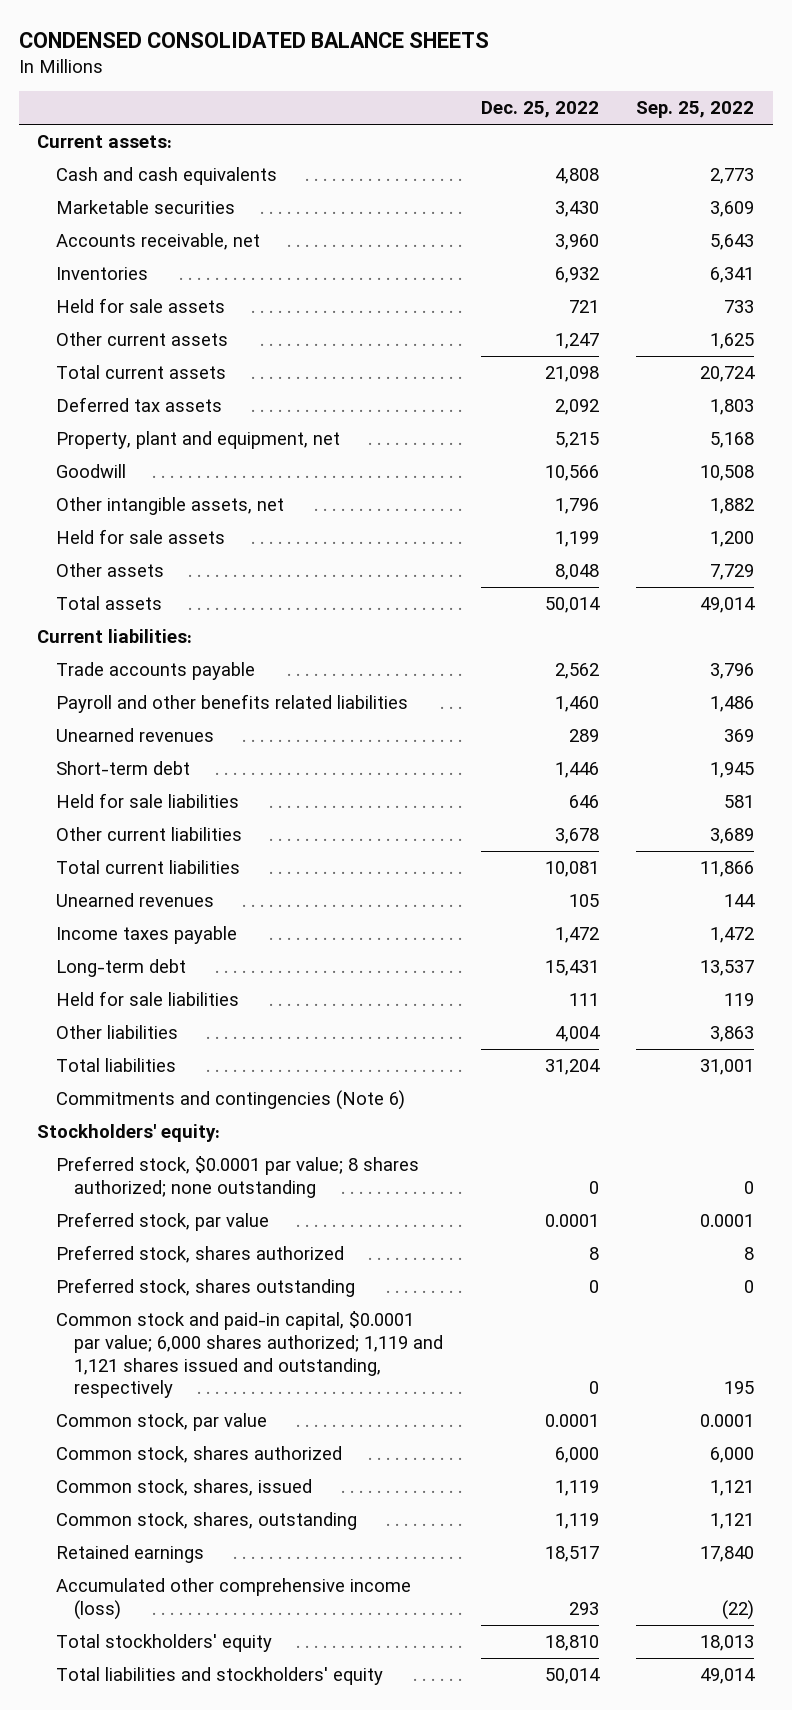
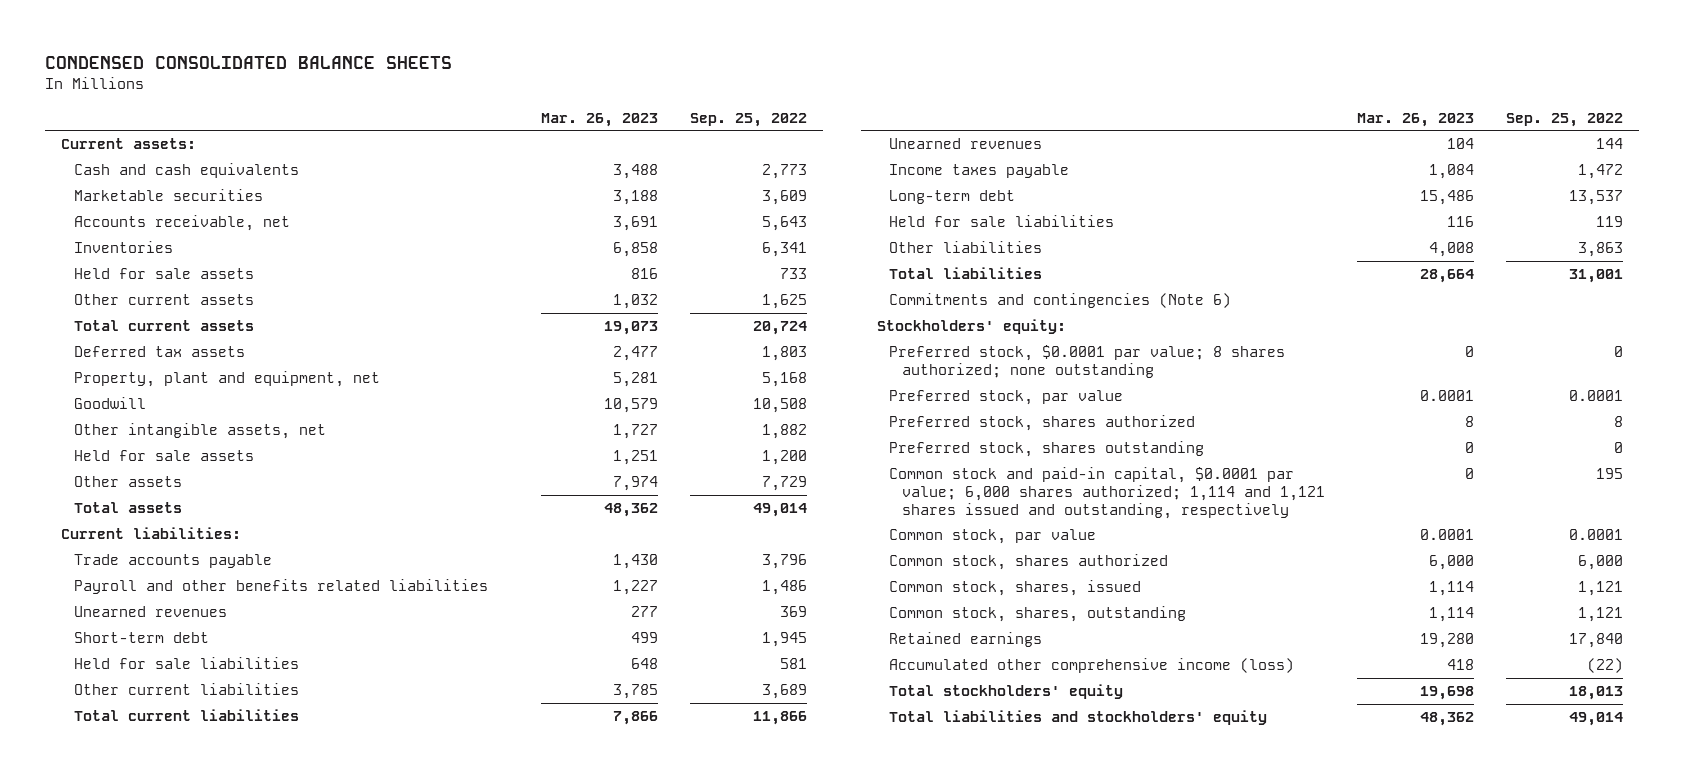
[480,101,599,119] Dec. 25, 2022 -> none
none -> [541,112,659,127] Mar. 26, 2023
[55,1311,444,1399] Common stock and paid-in capital, $0.0001 par value; 6,000 shares authorized; 1,119 and 1,121 shares issued and outstanding, respectively -> [889,467,1325,519] Common stock and paid-in capital, $0.0001 par value; 6,000 shares authorized; 1,114 and 1,121 shares issued and outstanding, respectively

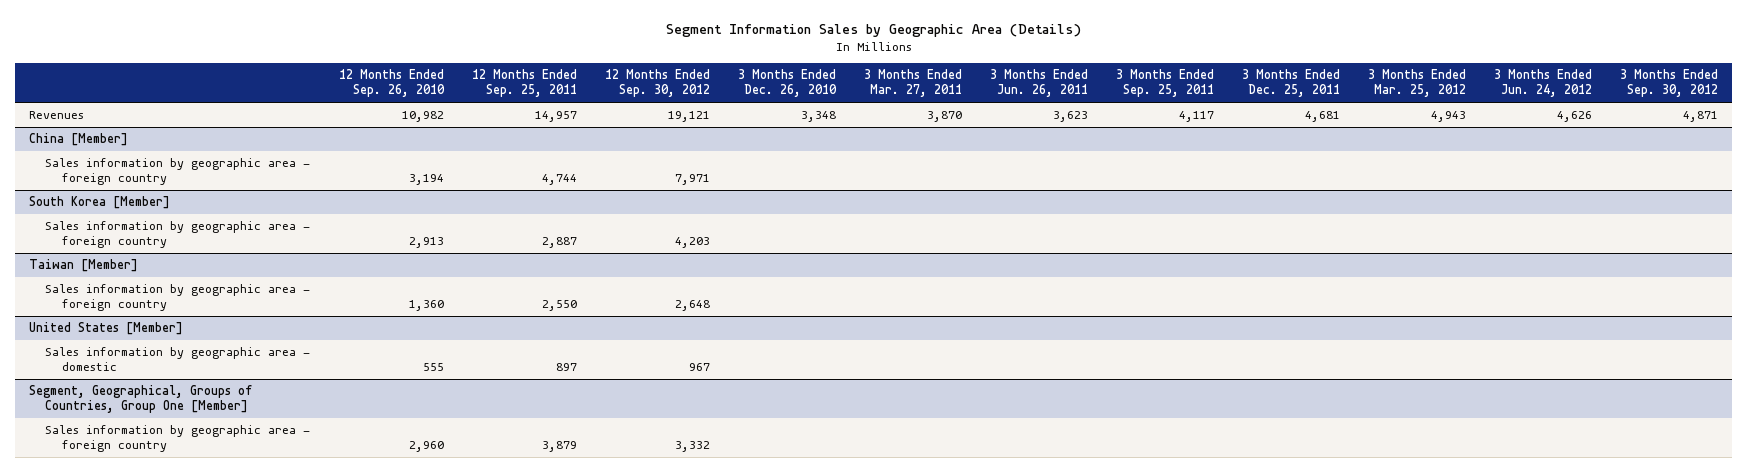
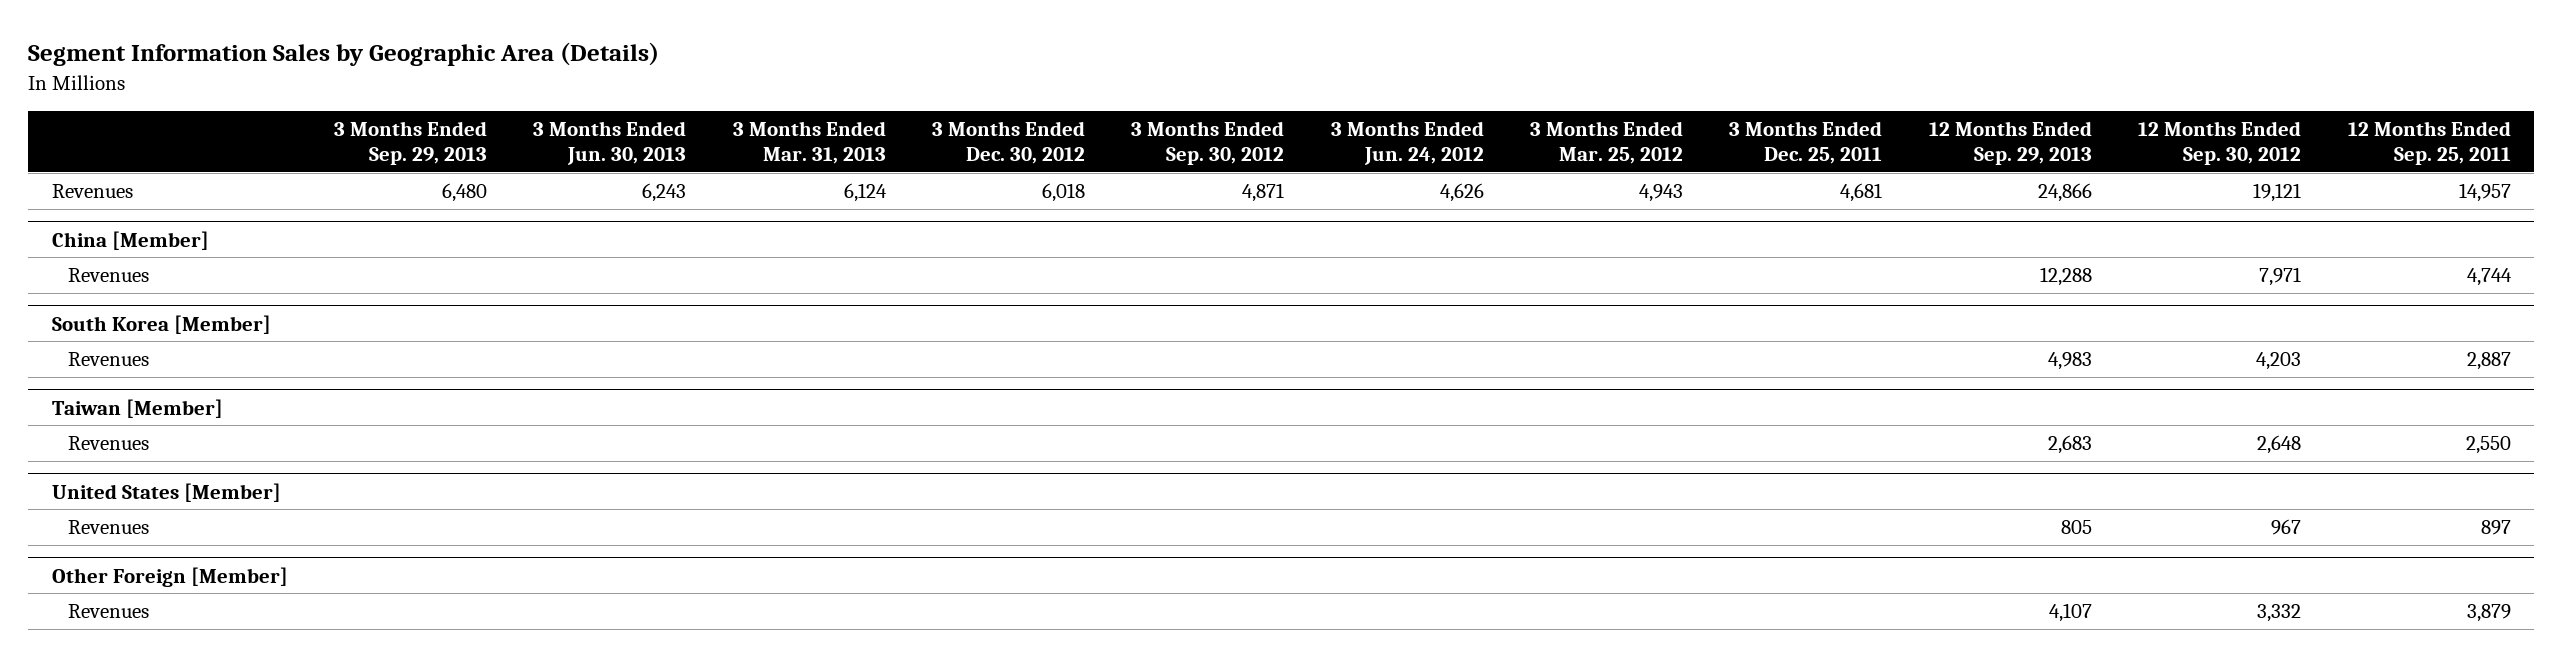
[338,69,445,98] 12 Months Ended Sep. 26, 2010 -> none
[737,69,837,98] 3 Months Ended Dec. 26, 2010 -> none
[863,69,962,98] 3 Months Ended Mar. 27, 2011 -> none
[989,69,1088,98] 3 Months Ended Jun. 26, 2011 -> none
[1115,69,1214,98] 3 Months Ended Sep. 25, 2011 -> none
none -> [333,121,487,166] 3 Months Ended Sep. 29, 2013
none -> [533,121,687,166] 3 Months Ended Jun. 30, 2013
none -> [732,121,886,165] 3 Months Ended Mar. 31, 2013
none -> [932,121,1086,165] 3 Months Ended Dec. 30, 2012
none -> [1928,121,2092,166] 12 Months Ended Sep. 29, 2013
[45,158,311,186] Sales information by geographic area - foreign country -> [68,268,150,283] Revenues
[45,221,311,249] Sales information by geographic area - foreign country -> [68,352,150,367] Revenues
[45,284,311,312] Sales information by geographic area - foreign country -> [68,436,150,451] Revenues
[29,385,253,414] Segment, Geographical, Groups of Countries, Group One [Member] -> none
[45,347,311,372] Sales information by geographic area - domestic -> [68,520,150,535] Revenues
none -> [51,566,288,587] Other Foreign [Member]
[45,425,311,453] Sales information by geographic area - foreign country -> [68,604,150,619] Revenues

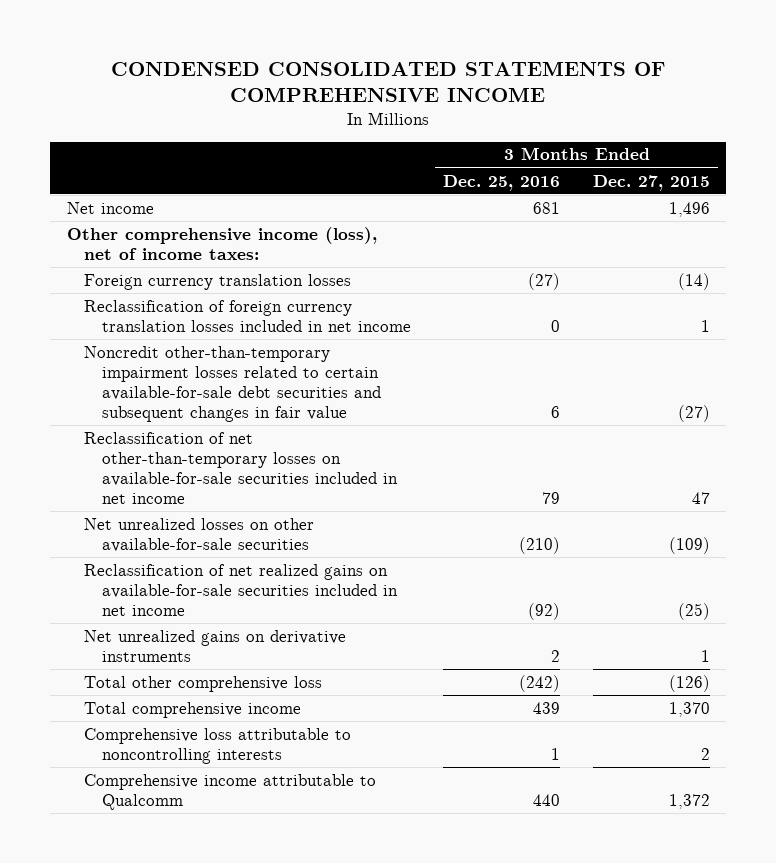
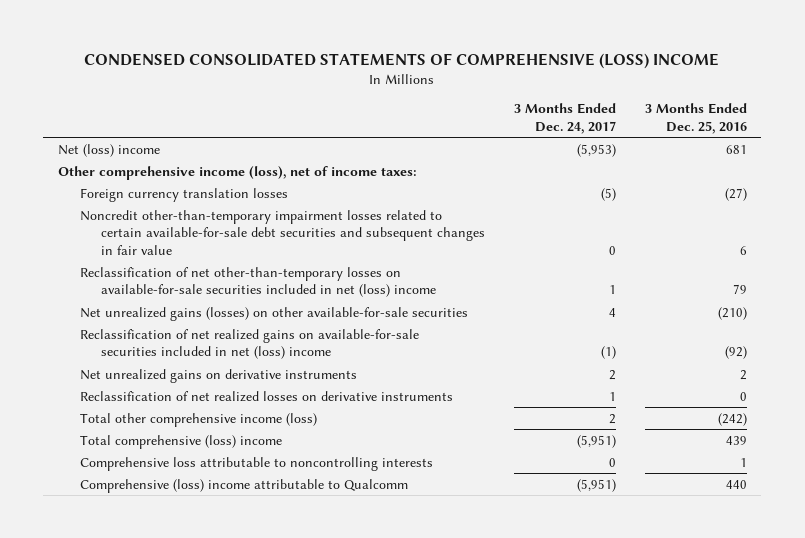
[111,61,666,103] CONDENSED CONSOLIDATED STATEMENTS OF COMPREHENSIVE INCOME -> [84,53,720,70] CONDENSED CONSOLIDATED STATEMENTS OF COMPREHENSIVE (LOSS) INCOME
[592,174,710,191] Dec. 27, 2015 -> none
none -> [514,103,617,134] 3 Months Ended Dec. 24, 2017
[66,201,154,214] Net income -> [57,143,160,157] Net (loss) income
[84,299,411,332] Reclassification of foreign currency translation losses included in net income -> none
[84,431,398,504] Reclassification of net other-than-temporary losses on available-for-sale securities included in net income -> [79,266,437,298] Reclassification of net other-than-temporary losses on available-for-sale securities included in net (loss) income
[84,517,315,552] Net unrealized losses on other available-for-sale securities -> [79,306,468,321] Net unrealized gains (losses) on other available-for-sale securities
[84,563,398,616] Reclassification of net realized gains on available-for-sale securities included in net income -> [79,328,419,360] Reclassification of net realized gains on available-for-sale securities included in net (loss) income
none -> [79,390,453,402] Reclassification of net realized losses on derivative instruments
[84,675,323,692] Total other comprehensive loss -> [79,412,317,427] Total other comprehensive income (loss)
[84,701,302,718] Total comprehensive income -> [79,434,282,449] Total comprehensive (loss) income
[84,773,377,810] Comprehensive income attributable to Qualcomm -> [79,478,408,493] Comprehensive (loss) income attributable to Qualcomm

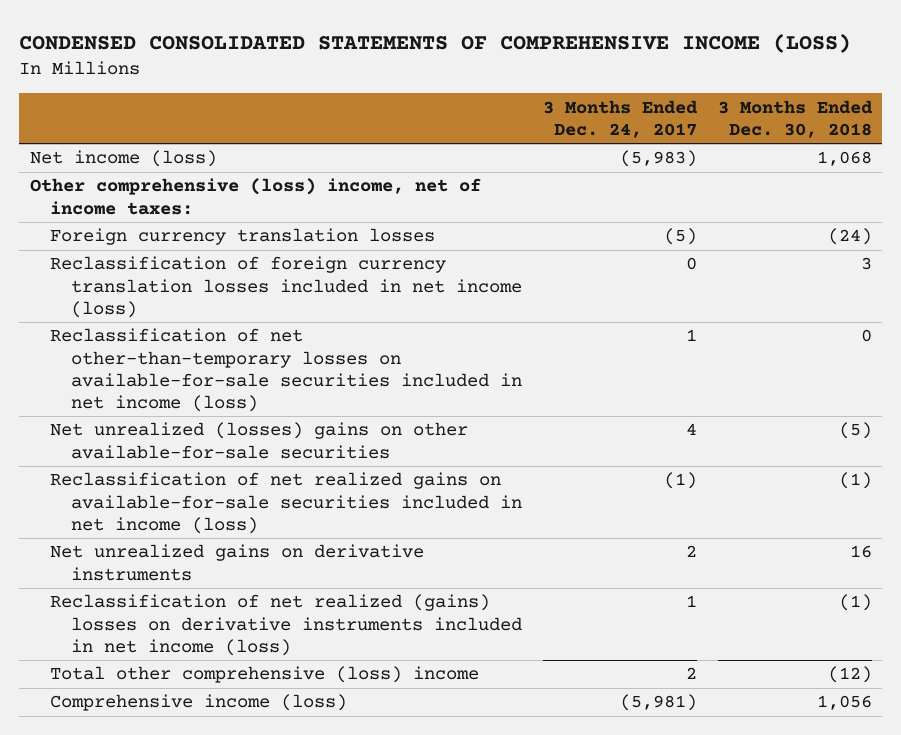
[84,53,720,70] CONDENSED CONSOLIDATED STATEMENTS OF COMPREHENSIVE (LOSS) INCOME -> [19,32,852,53] CONDENSED CONSOLIDATED STATEMENTS OF COMPREHENSIVE INCOME (LOSS)
[645,103,748,134] 3 Months Ended Dec. 25, 2016 -> none
none -> [717,99,873,138] 3 Months Ended Dec. 30, 2018
[57,143,160,157] Net (loss) income -> [29,150,217,168] Net income (loss)
[577,143,617,157] (5,953) -> [620,150,698,168] (5,983)
[57,165,417,180] Other comprehensive income (loss), net of income taxes: -> [29,178,481,215] Other comprehensive (loss) income, net of income taxes:
[79,209,486,255] Noncredit other-than-temporary impairment losses related to certain available-for-sale debt securities and subsequent changes in fair value -> none
none -> [50,256,523,318] Reclassification of foreign currency translation losses included in net income (loss)
[79,266,437,298] Reclassification of net other-than-temporary losses on available-for-sale securities included in net (loss) income -> [50,328,523,412] Reclassification of net other-than-temporary losses on available-for-sale securities included in net income (loss)
[79,306,468,321] Net unrealized gains (losses) on other available-for-sale securities -> [50,422,469,459] Net unrealized (losses) gains on other available-for-sale securities
[79,328,419,360] Reclassification of net realized gains on available-for-sale securities included in net (loss) income -> [50,472,523,534] Reclassification of net realized gains on available-for-sale securities included in net income (loss)
[79,434,282,449] Total comprehensive (loss) income -> none
[79,456,433,471] Comprehensive loss attributable to noncontrolling interests -> none
[79,390,453,402] Reclassification of net realized losses on derivative instruments -> [50,594,523,656] Reclassification of net realized (gains) losses on derivative instruments included in net income (loss)
[79,412,317,427] Total other comprehensive income (loss) -> [50,666,480,684] Total other comprehensive (loss) income
[79,478,408,493] Comprehensive (loss) income attributable to Qualcomm -> [50,694,348,712] Comprehensive income (loss)
[577,478,617,492] (5,951) -> [620,694,698,712] (5,981)

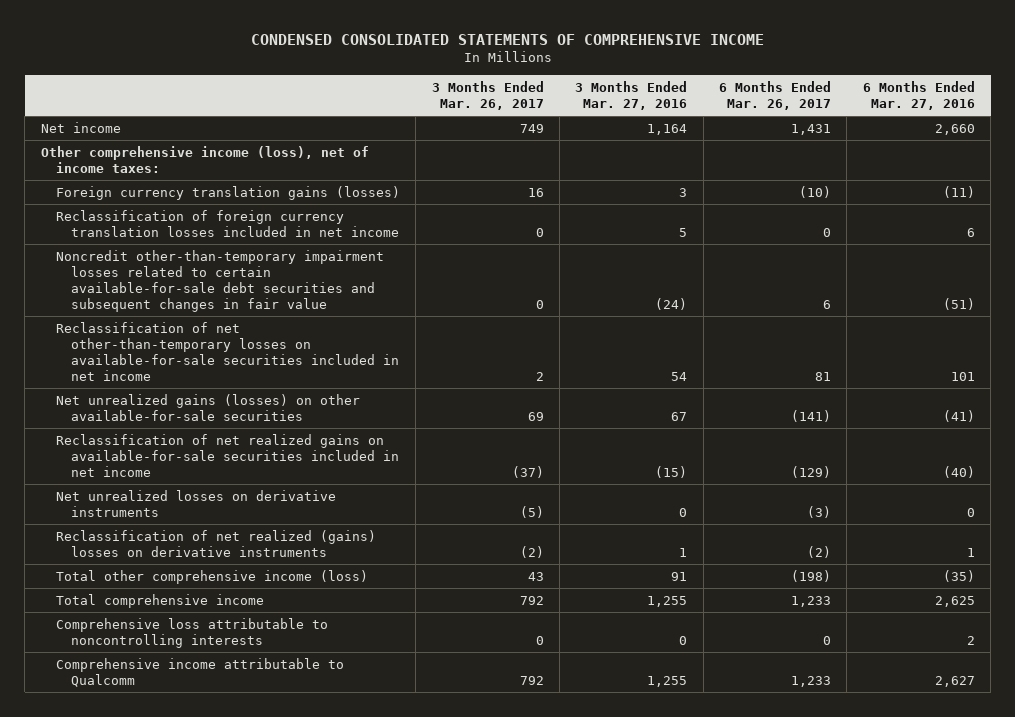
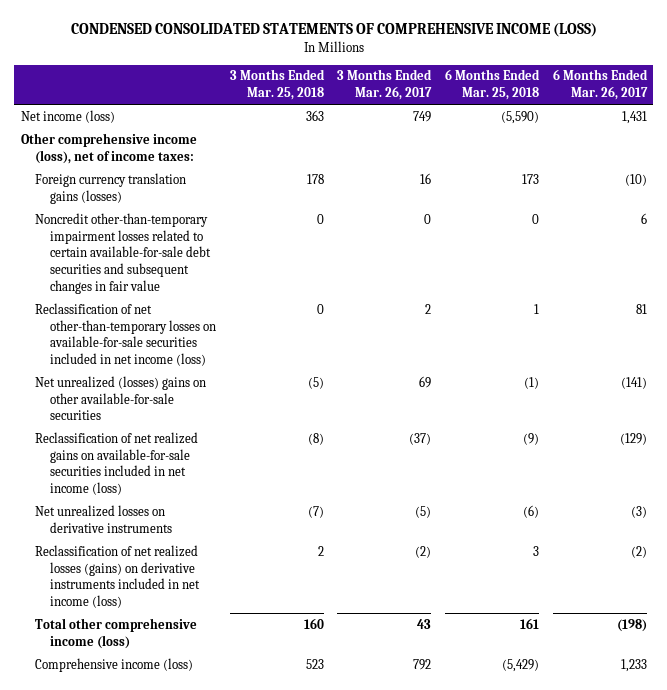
[250,33,764,45] CONDENSED CONSOLIDATED STATEMENTS OF COMPREHENSIVE INCOME -> [70,22,597,37] CONDENSED CONSOLIDATED STATEMENTS OF COMPREHENSIVE INCOME (LOSS)
[575,80,688,111] 3 Months Ended Mar. 27, 2016 -> none
[862,80,975,111] 6 Months Ended Mar. 27, 2016 -> none
none -> [229,69,325,101] 3 Months Ended Mar. 25, 2018
none -> [444,69,540,101] 6 Months Ended Mar. 25, 2018
[40,121,121,133] Net income -> [20,109,115,123] Net income (loss)
[55,209,400,237] Reclassification of foreign currency translation losses included in net income -> none
[55,321,400,382] Reclassification of net other-than-temporary losses on available-for-sale securities included in net income -> [35,302,217,366] Reclassification of net other-than-temporary losses on available-for-sale securities included in net income (loss)
[55,393,360,421] Net unrealized gains (losses) on other available-for-sale securities -> [35,375,207,421] Net unrealized (losses) gains on other available-for-sale securities
[55,433,400,477] Reclassification of net realized gains on available-for-sale securities included in net income -> [35,431,199,495] Reclassification of net realized gains on available-for-sale securities included in net income (loss)
[55,529,376,557] Reclassification of net realized (gains) losses on derivative instruments -> [35,544,201,608] Reclassification of net realized losses (gains) on derivative instruments included in net income (loss)
[55,593,264,608] Total comprehensive income -> none
[55,617,328,648] Comprehensive loss attributable to noncontrolling interests -> none
[55,657,344,687] Comprehensive income attributable to Qualcomm -> [35,657,194,672] Comprehensive income (loss)

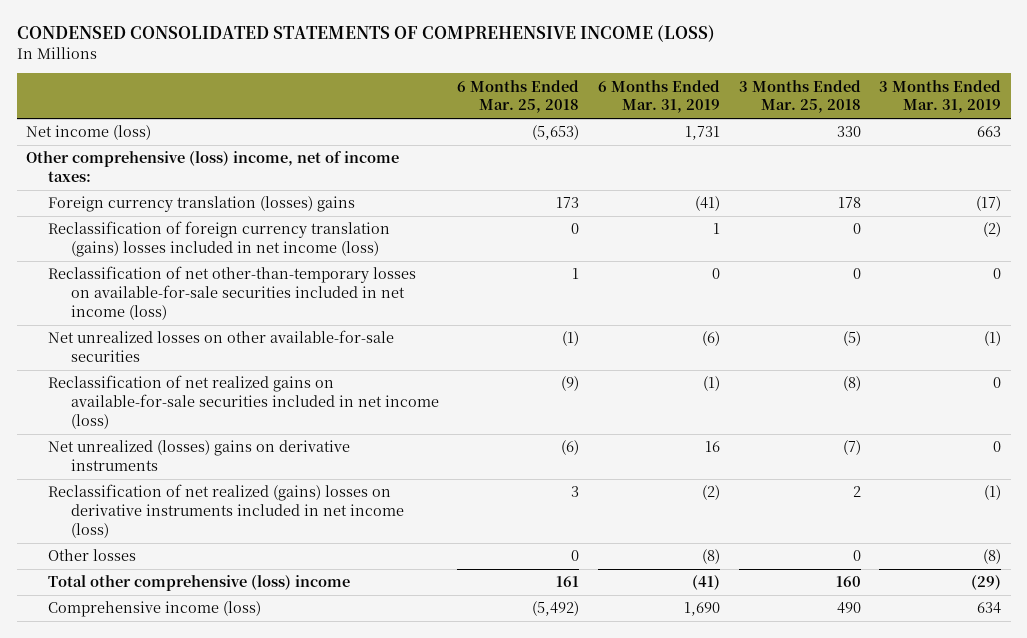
[337,69,433,101] 3 Months Ended Mar. 26, 2017 -> none
[552,69,648,101] 6 Months Ended Mar. 26, 2017 -> none
none -> [598,79,721,114] 6 Months Ended Mar. 31, 2019
none -> [879,79,1002,114] 3 Months Ended Mar. 31, 2019
[35,212,212,294] Noncredit other-than-temporary impairment losses related to certain available-for-sale debt securities and subsequent changes in fair value -> none
[305,109,324,121] 363 -> [836,126,861,138] 330
[500,110,539,124] (5,590) -> [532,125,580,141] (5,653)
[20,132,197,164] Other comprehensive income (loss), net of income taxes: -> [26,151,400,183] Other comprehensive (loss) income, net of income taxes:
[35,172,187,204] Foreign currency translation gains (losses) -> [48,196,356,213] Foreign currency translation (losses) gains
none -> [48,221,391,258] Reclassification of foreign currency translation (gains) losses included in net income (loss)
[35,375,207,421] Net unrealized (losses) gains on other available-for-sale securities -> [48,330,395,363] Net unrealized losses on other available-for-sale securities
[35,504,173,533] Net unrealized losses on derivative instruments -> [48,440,351,472] Net unrealized (losses) gains on derivative instruments
[35,544,201,608] Reclassification of net realized losses (gains) on derivative instruments included in net income (loss) -> [48,484,404,538] Reclassification of net realized (gains) losses on derivative instruments included in net income (loss)
none -> [48,549,137,562] Other losses
[35,617,198,649] Total other comprehensive income (loss) -> [48,575,351,592] Total other comprehensive (loss) income
[305,658,324,669] 523 -> [836,602,861,615] 490
[501,658,539,672] (5,429) -> [532,601,580,617] (5,492)

